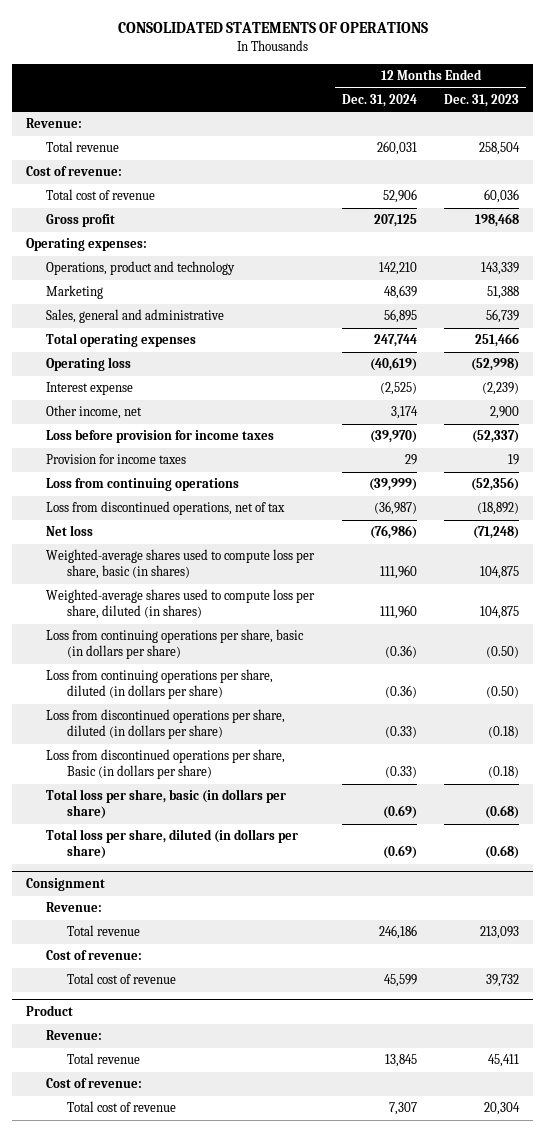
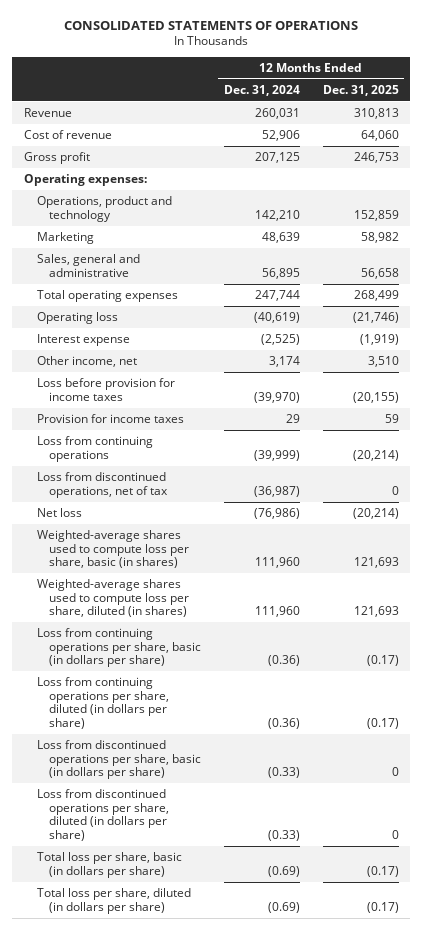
[444,93,520,107] Dec. 31, 2023 -> none
none -> [322,84,399,96] Dec. 31, 2025
[26,118,83,129] Revenue: -> none
[26,166,123,177] Cost of revenue: -> none
[46,141,120,153] Total revenue -> [23,108,72,118] Revenue
[46,189,156,201] Total cost of revenue -> [23,130,112,140] Cost of revenue
none -> [36,740,202,780] Loss from discontinued operations per share, basic (in dollars per share)
[46,749,286,780] Loss from discontinued operations per share, Basic (in dollars per share) -> none
[26,878,106,892] Consignment -> none
[46,902,103,913] Revenue: -> none
[66,925,140,937] Total revenue -> none
[46,950,143,961] Cost of revenue: -> none
[66,973,176,985] Total cost of revenue -> none
[26,1005,74,1017] Product -> none
[46,1030,103,1041] Revenue: -> none
[66,1053,140,1065] Total revenue -> none
[46,1078,143,1089] Cost of revenue: -> none
[66,1101,176,1113] Total cost of revenue -> none

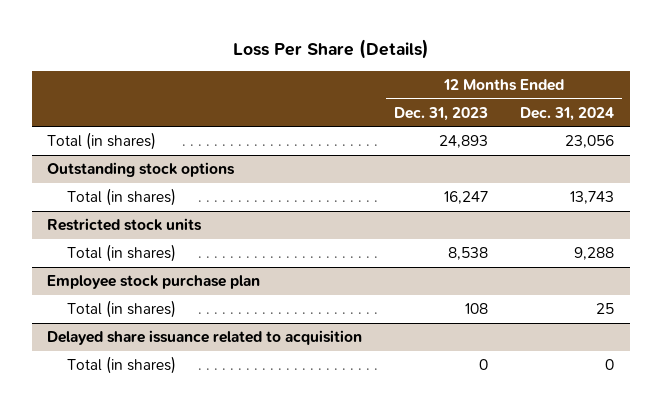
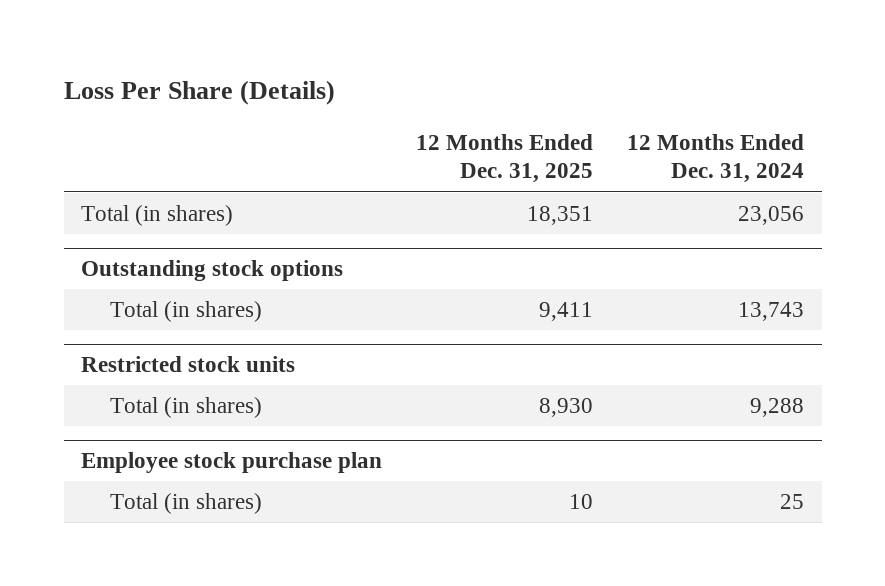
[394,106,489,121] Dec. 31, 2023 -> none
none -> [416,133,594,184] 12 Months Ended Dec. 31, 2025
[47,330,363,346] Delayed share issuance related to acquisition -> none
[66,356,176,375] Total (in shares) -> none

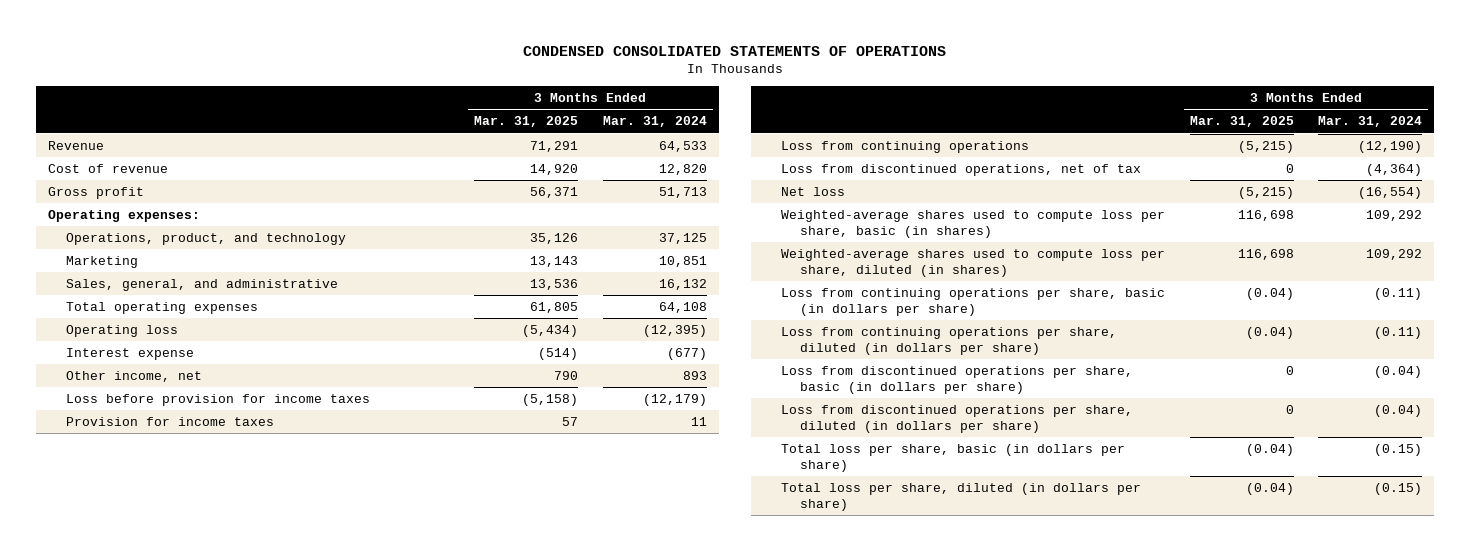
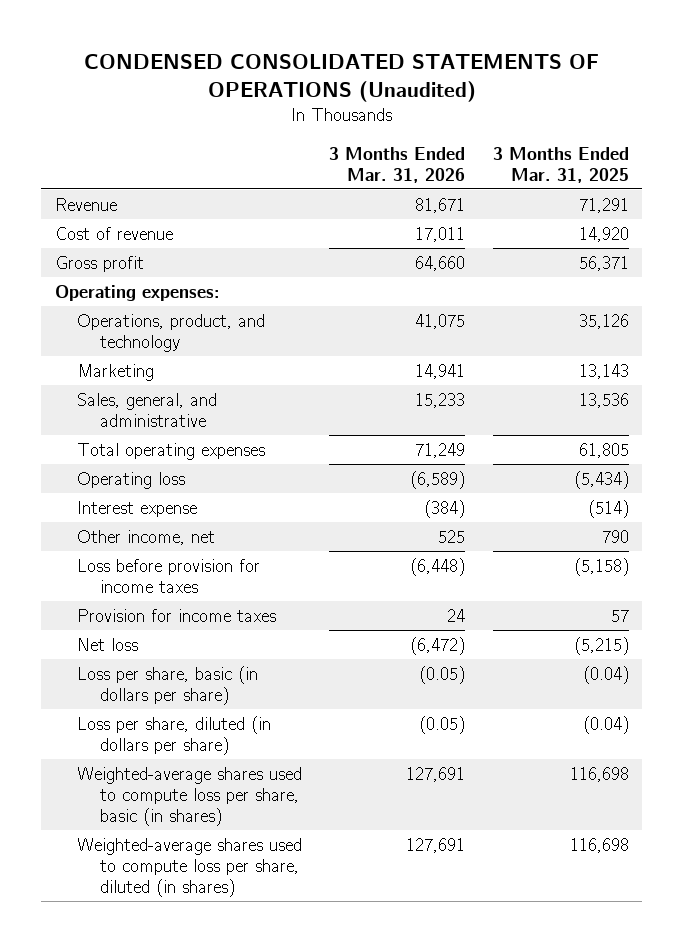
[522,45,946,56] CONDENSED CONSOLIDATED STATEMENTS OF OPERATIONS -> [83,54,599,102] CONDENSED CONSOLIDATED STATEMENTS OF OPERATIONS (Unaudited)
[602,116,707,128] Mar. 31, 2024 -> none
none -> [329,146,466,183] 3 Months Ended Mar. 31, 2026
[781,140,1030,153] Loss from continuing operations -> none
[781,163,1142,176] Loss from discontinued operations, net of tax -> none
none -> [77,665,259,705] Loss per share, basic (in dollars per share)
none -> [77,715,272,755] Loss per share, diluted (in dollars per share)
[781,287,1166,317] Loss from continuing operations per share, basic (in dollars per share) -> none
[781,326,1118,356] Loss from continuing operations per share, diluted (in dollars per share) -> none
[781,365,1134,395] Loss from discontinued operations per share, basic (in dollars per share) -> none
[781,404,1134,434] Loss from discontinued operations per share, diluted (in dollars per share) -> none
[781,443,1126,473] Total loss per share, basic (in dollars per share) -> none
[781,482,1142,512] Total loss per share, diluted (in dollars per share) -> none

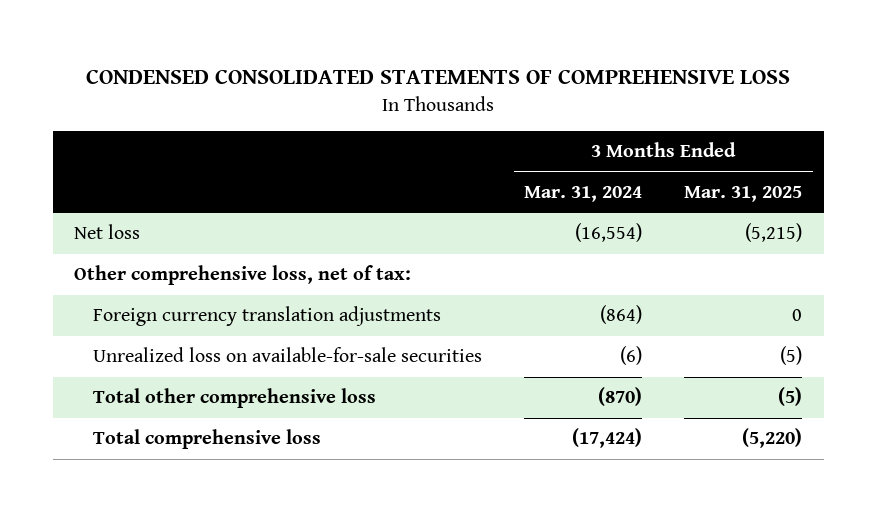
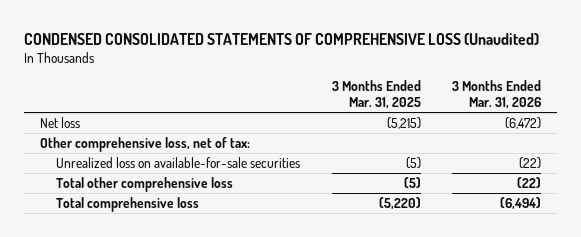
[86,69,791,85] CONDENSED CONSOLIDATED STATEMENTS OF COMPREHENSIVE LOSS -> [24,33,540,46] CONDENSED CONSOLIDATED STATEMENTS OF COMPREHENSIVE LOSS (Unaudited)
[524,185,643,202] Mar. 31, 2024 -> none
none -> [452,80,542,110] 3 Months Ended Mar. 31, 2026
[93,306,442,327] Foreign currency translation adjustments -> none

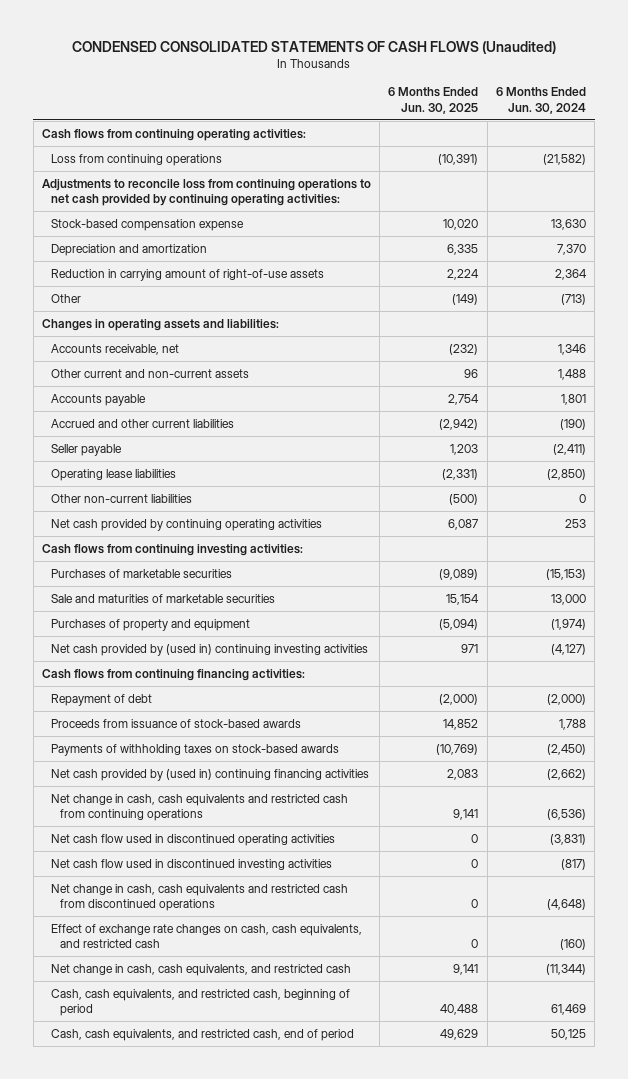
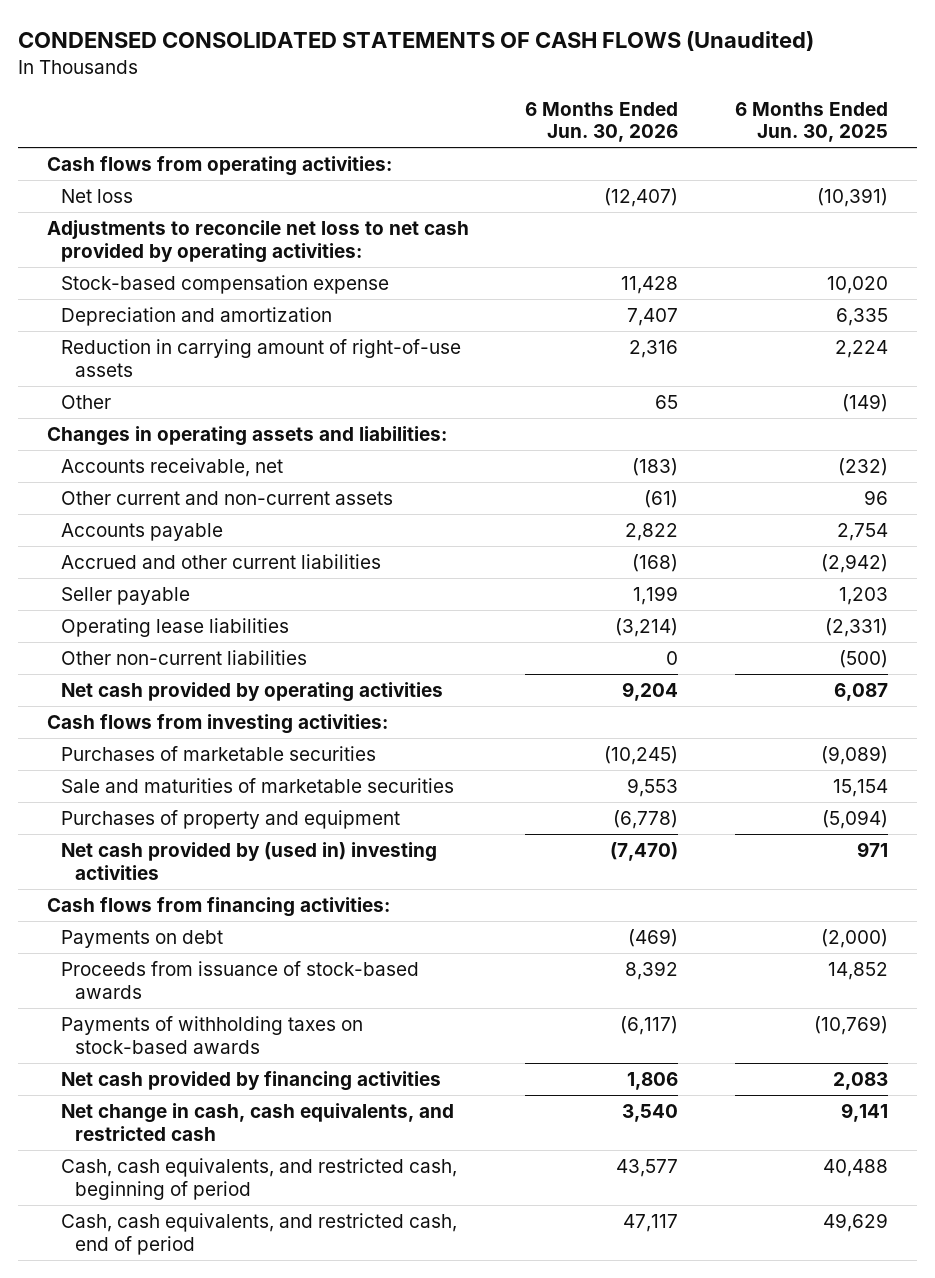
[495,87,586,114] 6 Months Ended Jun. 30, 2024 -> none
none -> [525,101,679,143] 6 Months Ended Jun. 30, 2026
[41,128,306,141] Cash flows from continuing operating activities: -> [46,155,392,176] Cash flows from operating activities:
[51,153,223,166] Loss from continuing operations -> [60,188,133,203] Net loss
[41,178,371,206] Adjustments to reconcile loss from continuing operations to net cash provided by continuing operating activities: -> [46,219,469,263] Adjustments to reconcile net loss to net cash provided by operating activities:
[51,518,323,531] Net cash provided by continuing operating activities -> [60,681,443,702] Net cash provided by operating activities
[41,543,303,556] Cash flows from continuing investing activities: -> [46,713,388,734] Cash flows from investing activities:
[51,643,369,656] Net cash provided by (used in) continuing investing activities -> [60,841,437,880] Net cash provided by (used in) investing activities
[41,668,305,681] Cash flows from continuing financing activities: -> [46,896,390,917] Cash flows from financing activities:
[51,693,153,706] Repayment of debt -> [60,929,223,948] Payments on debt
[51,793,349,821] Net change in cash, cash equivalents and restricted cash from continuing operations -> none
[51,833,336,846] Net cash flow used in discontinued operating activities -> none
[51,858,333,870] Net cash flow used in discontinued investing activities -> none
[51,883,349,911] Net change in cash, cash equivalents and restricted cash from discontinued operations -> none
[51,923,363,948] Effect of exchange rate changes on cash, cash equivalents, and restricted cash -> none
[51,768,370,781] Net cash provided by (used in) continuing financing activities -> [60,1070,441,1091] Net cash provided by financing activities

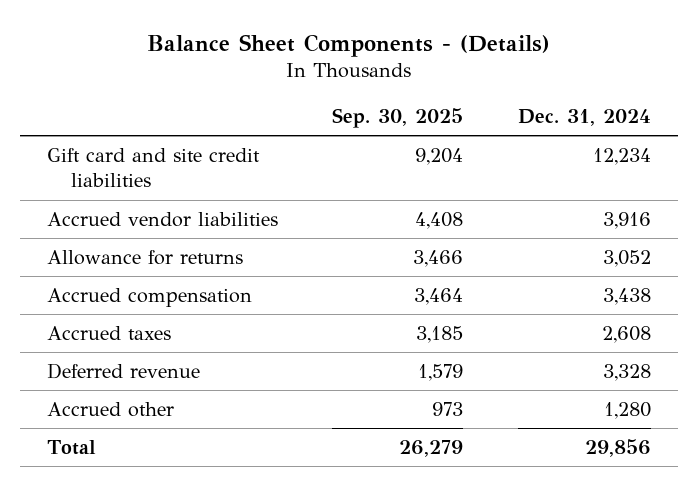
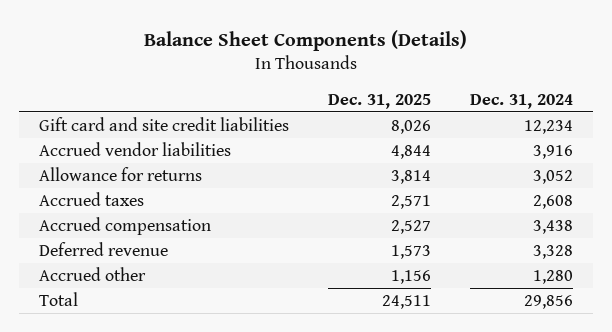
[146,33,550,57] Balance Sheet Components - (Details) -> [143,29,467,51] Balance Sheet Components (Details)
[332,108,464,129] Sep. 30, 2025 -> none
none -> [327,93,431,109] Dec. 31, 2025
[47,287,253,307] Accrued compensation -> [38,216,211,235] Accrued compensation

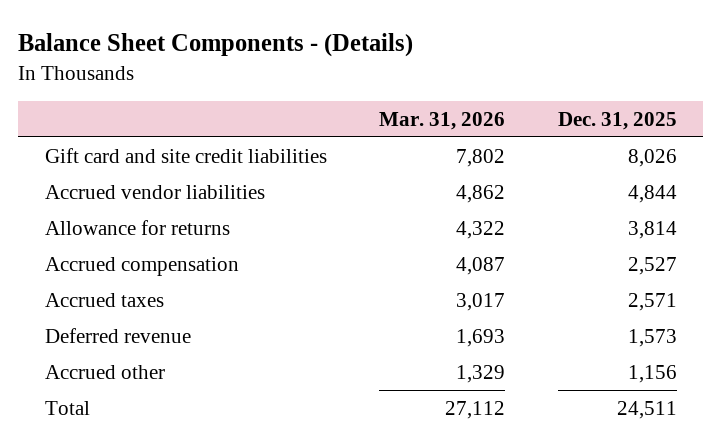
[143,29,467,51] Balance Sheet Components (Details) -> [18,33,414,58] Balance Sheet Components - (Details)
[469,93,573,109] Dec. 31, 2024 -> none
none -> [379,111,506,130] Mar. 31, 2026
[38,191,144,206] Accrued taxes -> [44,292,164,307] Accrued taxes

